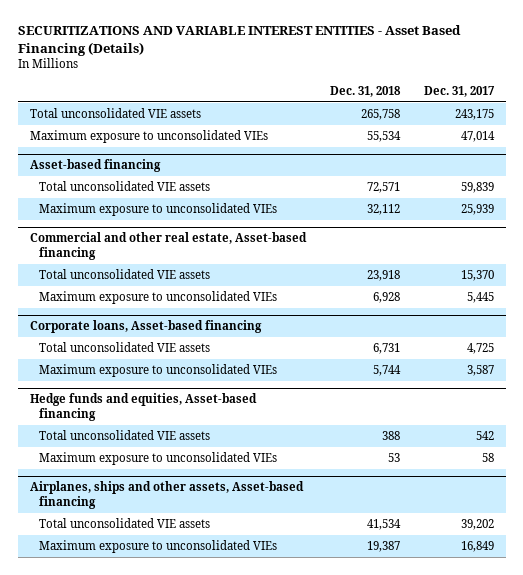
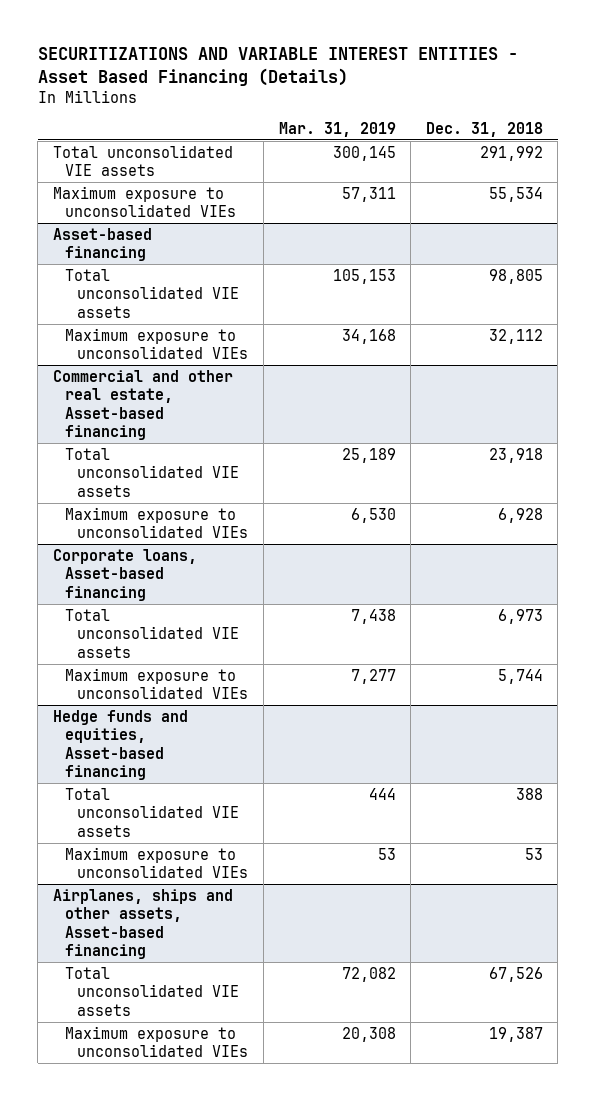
[423,85,495,97] Dec. 31, 2017 -> none
none -> [278,121,396,137] Mar. 31, 2019
[360,109,400,121] 265,758 -> [479,145,543,161] 291,992
[366,182,400,194] 72,571 -> [488,268,543,284] 98,805
[372,343,400,355] 6,731 -> [497,608,543,624] 6,973
[366,519,401,531] 41,534 -> [488,966,543,982] 67,526

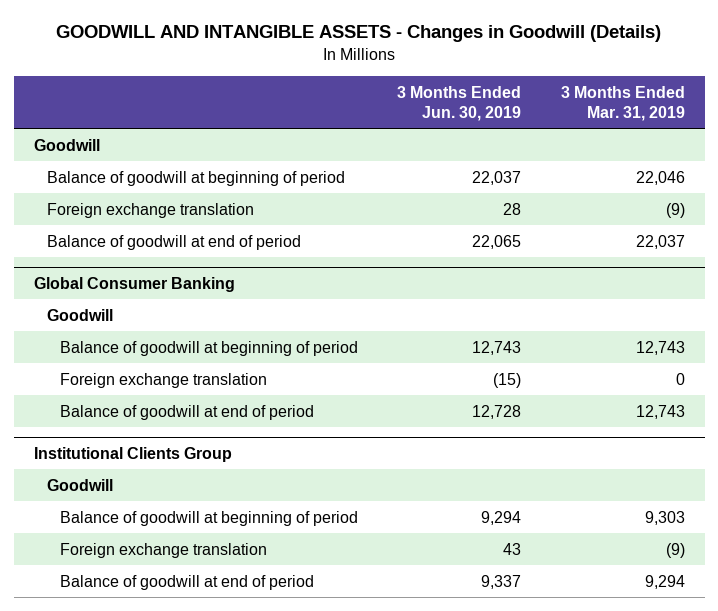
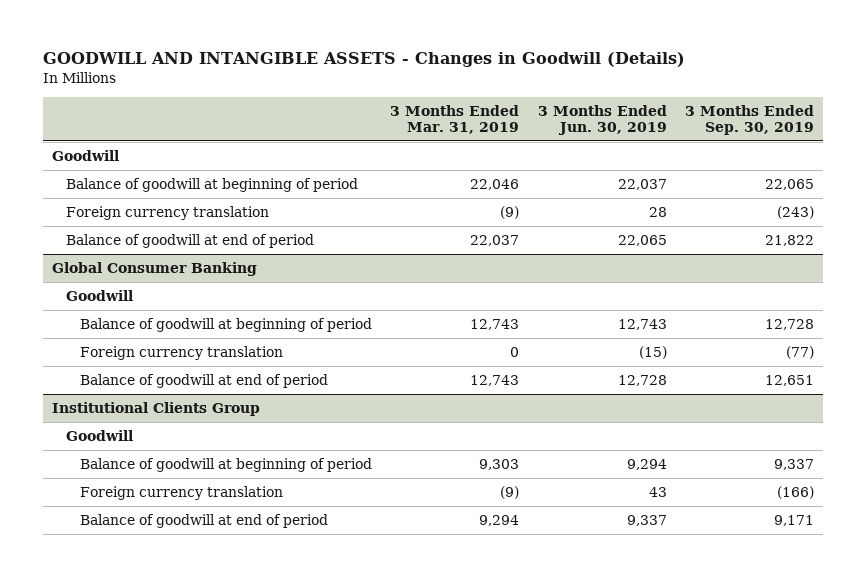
none -> [684,104,814,136] 3 Months Ended Sep. 30, 2019
[46,202,254,218] Foreign exchange translation -> [66,205,270,220] Foreign currency translation
[59,372,267,388] Foreign exchange translation -> [80,345,284,360] Foreign currency translation
[59,542,267,558] Foreign exchange translation -> [80,485,284,500] Foreign currency translation

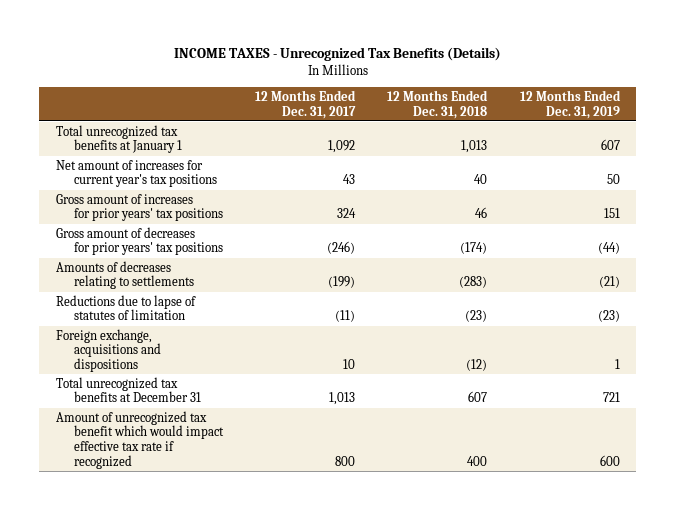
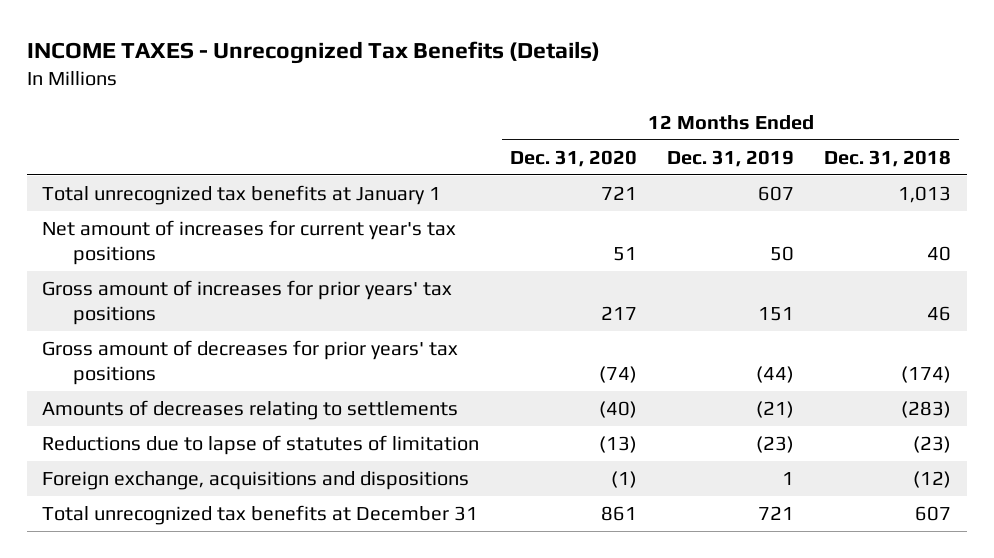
[255,90,357,119] 12 Months Ended Dec. 31, 2017 -> none
none -> [509,149,637,167] Dec. 31, 2020
[55,410,224,469] Amount of unrecognized tax benefit which would impact effective tax rate if recognized -> none

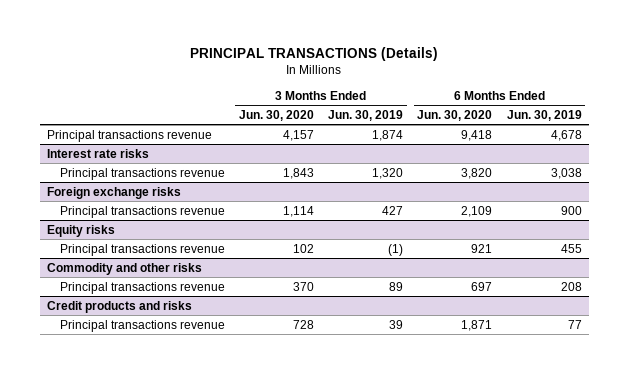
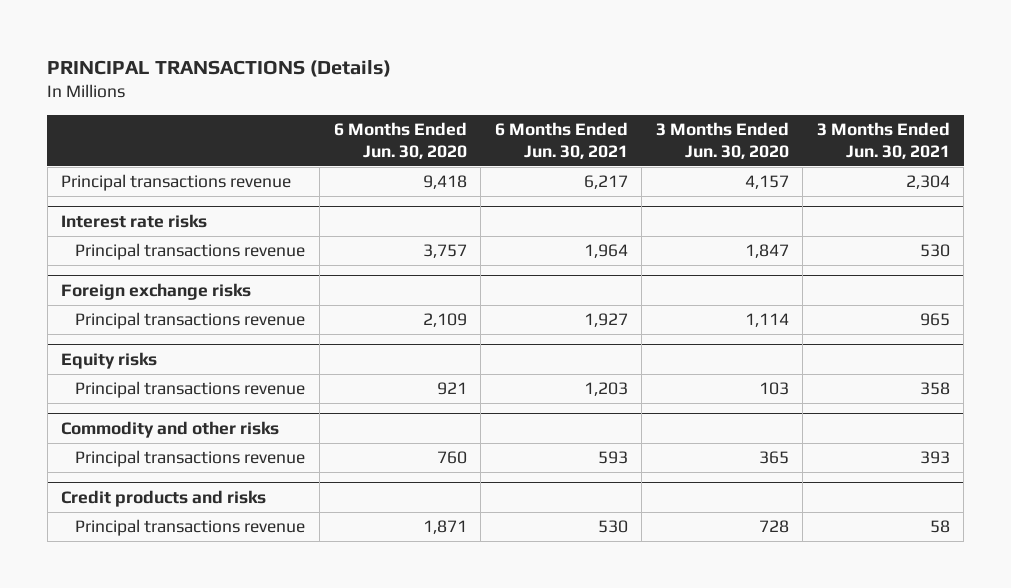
[328,109,404,121] Jun. 30, 2019 -> none
[506,109,582,121] Jun. 30, 2019 -> none
none -> [494,121,628,159] 6 Months Ended Jun. 30, 2021
none -> [816,121,950,159] 3 Months Ended Jun. 30, 2021
[282,167,314,179] 1,843 -> [744,244,789,259] 1,847
[461,167,493,179] 3,820 -> [422,244,467,259] 3,757
[292,243,314,253] 102 -> [758,382,789,396] 103
[292,281,314,291] 370 -> [758,451,789,465] 365
[471,281,493,291] 697 -> [436,451,467,465] 760

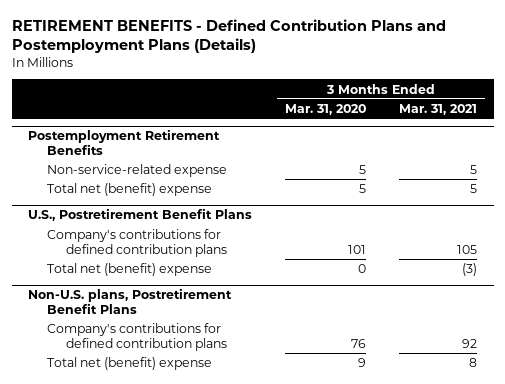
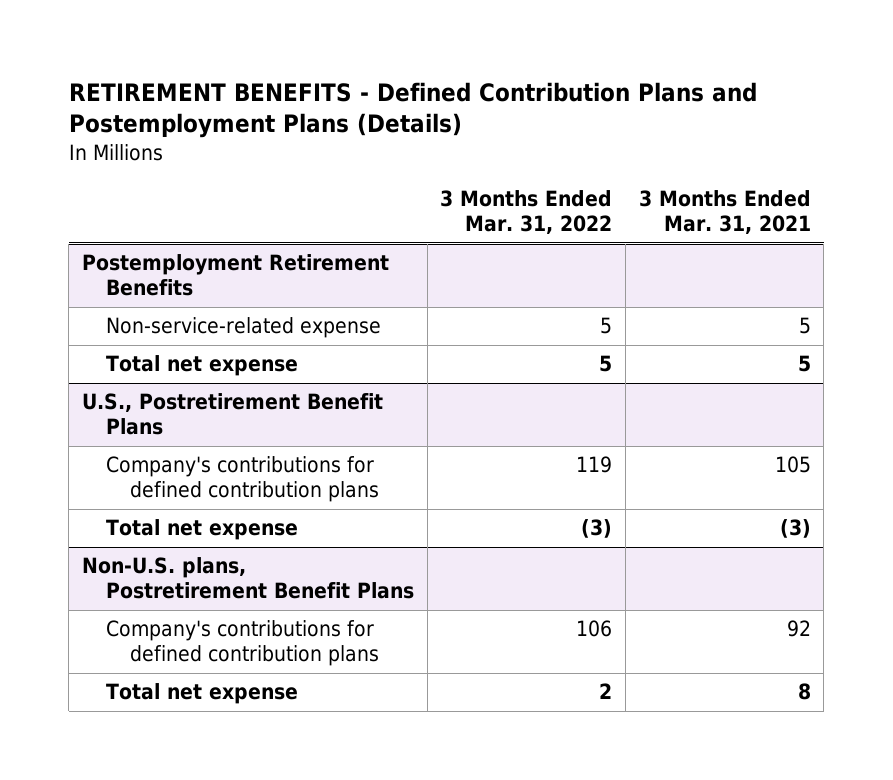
[285,103,367,115] Mar. 31, 2020 -> none
none -> [440,190,613,235] 3 Months Ended Mar. 31, 2022
[47,183,213,197] Total net (benefit) expense -> [106,355,299,377] Total net expense
[47,263,213,277] Total net (benefit) expense -> [106,519,299,541] Total net expense
[47,357,213,371] Total net (benefit) expense -> [106,683,299,705] Total net expense

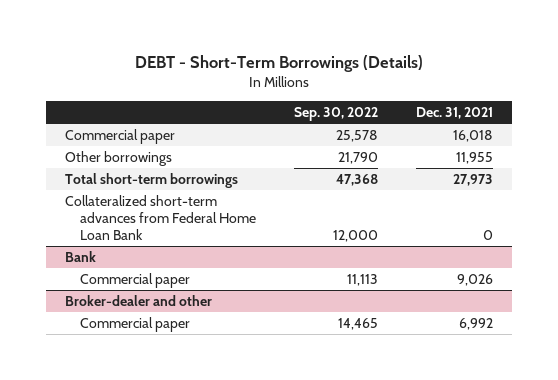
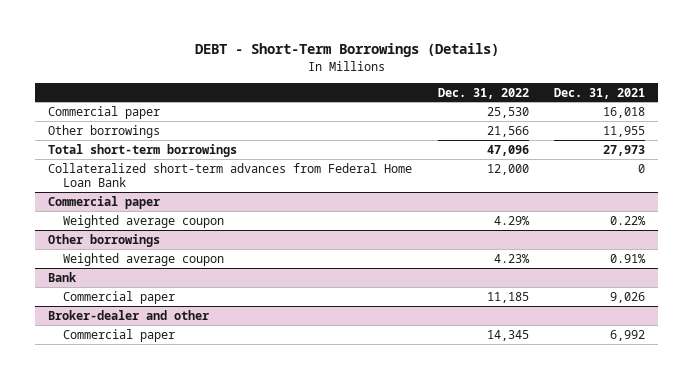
[293,107,378,122] Sep. 30, 2022 -> none
none -> [437,87,529,99] Dec. 31, 2022
none -> [48,195,161,209] Commercial paper
none -> [63,214,225,228] Weighted average coupon
none -> [48,233,161,247] Other borrowings
none -> [63,252,225,266] Weighted average coupon

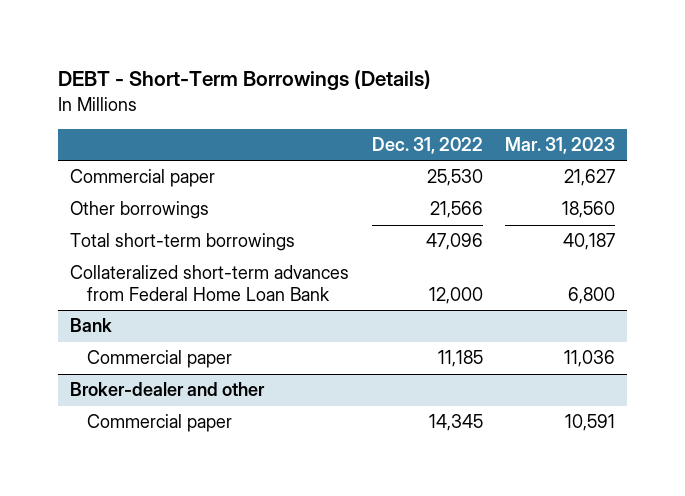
[554,87,646,99] Dec. 31, 2021 -> none
none -> [505,136,616,154] Mar. 31, 2023
[48,195,161,209] Commercial paper -> none
[63,214,225,228] Weighted average coupon -> none
[48,233,161,247] Other borrowings -> none
[63,252,225,266] Weighted average coupon -> none

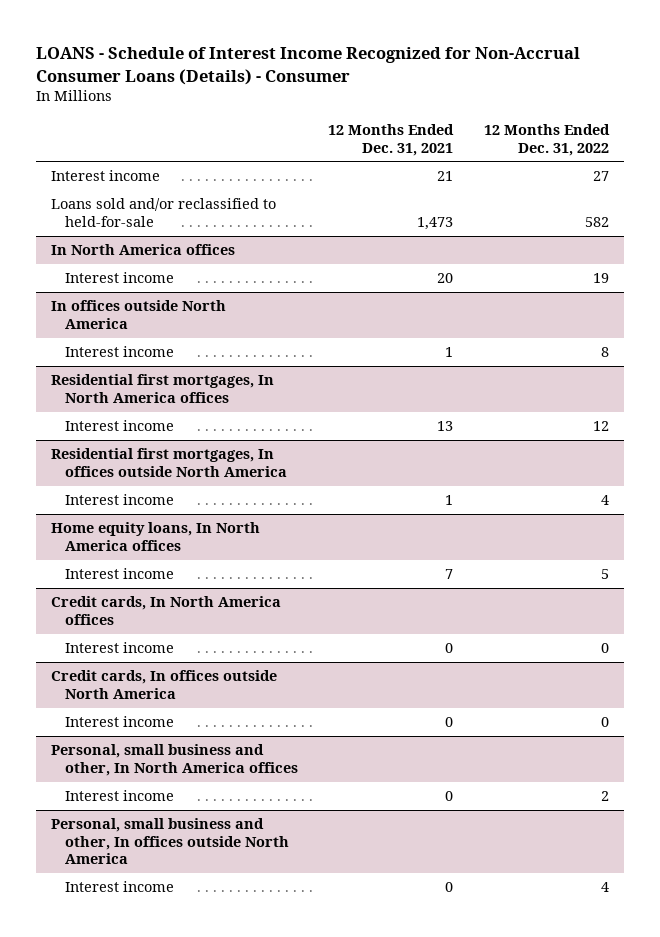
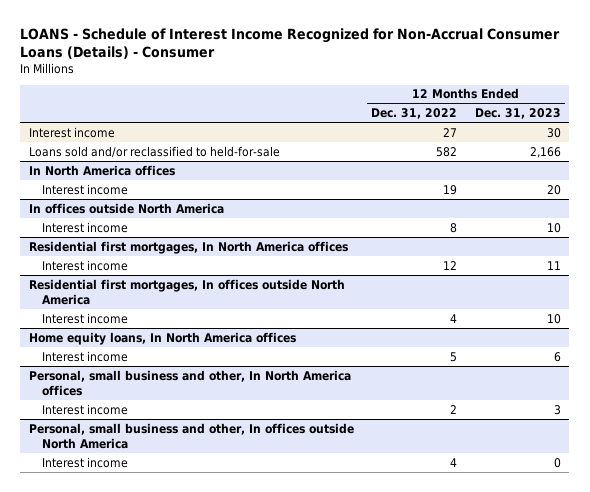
[328,123,455,156] 12 Months Ended Dec. 31, 2021 -> none
none -> [474,108,561,120] Dec. 31, 2023
[51,596,282,625] Credit cards, In North America offices -> none
[65,642,175,654] Interest income -> none
[51,670,278,699] Credit cards, In offices outside North America -> none
[65,716,175,728] Interest income -> none

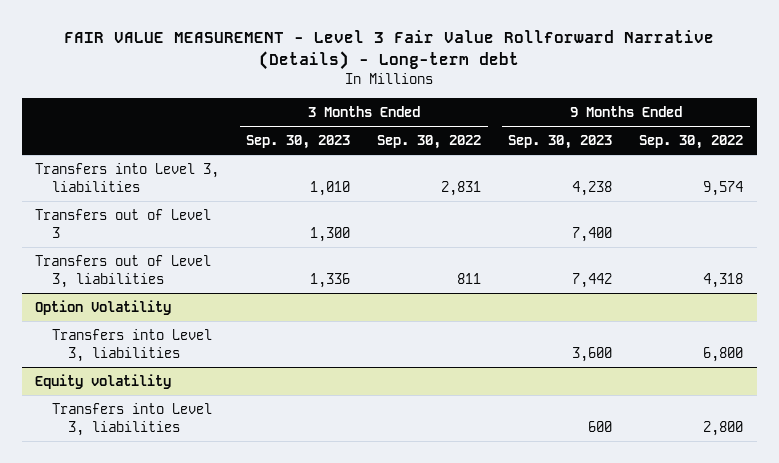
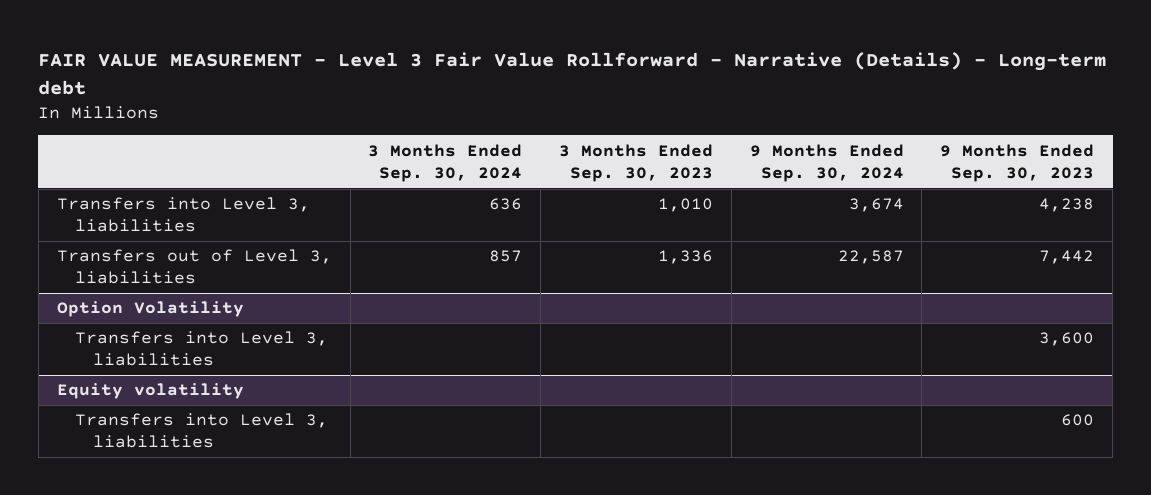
[64,30,715,71] FAIR VALUE MEASUREMENT - Level 3 Fair Value Rollforward Narrative (Details) - Long-term debt -> [38,52,1107,95] FAIR VALUE MEASUREMENT - Level 3 Fair Value Rollforward - Narrative (Details) - Long-term debt
[377,135,482,150] Sep. 30, 2022 -> none
[639,135,744,150] Sep. 30, 2022 -> none
none -> [368,143,523,182] 3 Months Ended Sep. 30, 2024
none -> [749,143,904,182] 9 Months Ended Sep. 30, 2024
[35,208,212,239] Transfers out of Level 3 -> none

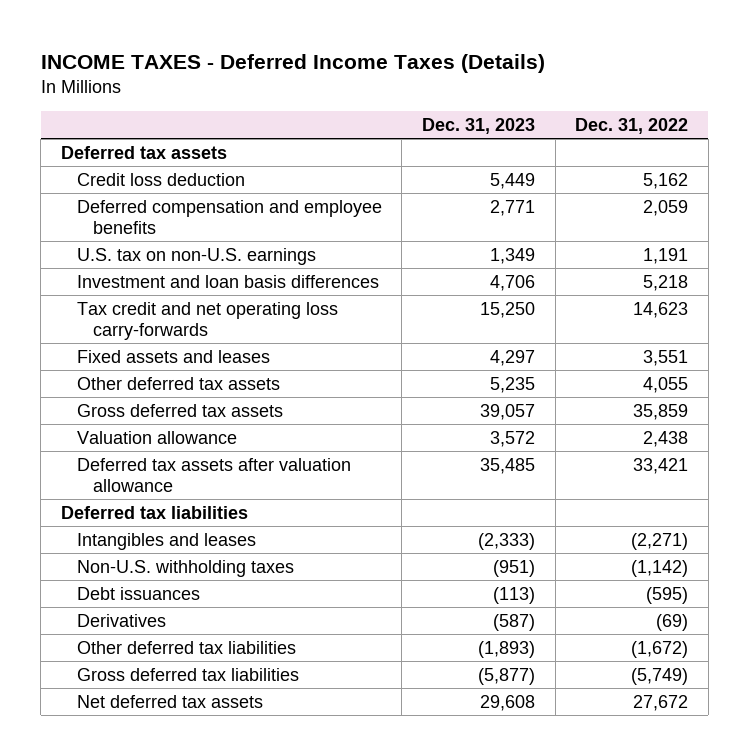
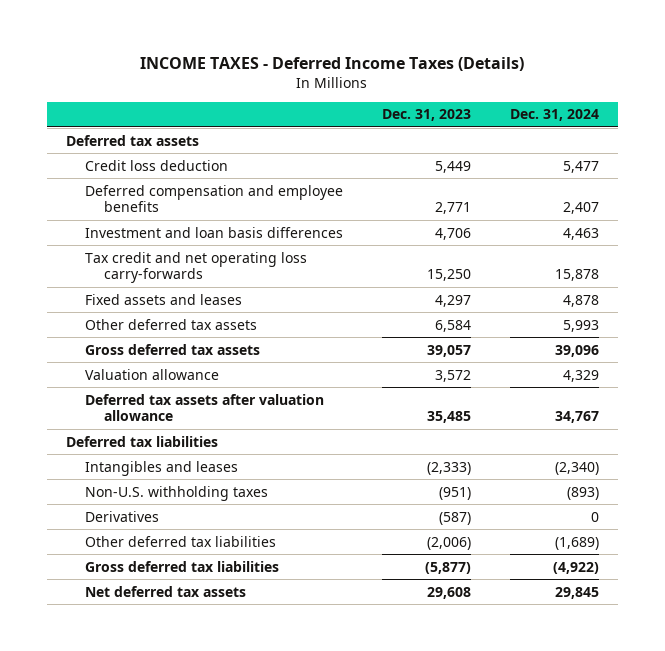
[575,118,689,135] Dec. 31, 2022 -> none
none -> [509,109,599,122] Dec. 31, 2024
[76,247,316,265] U.S. tax on non-U.S. earnings -> none
[489,376,535,393] 5,235 -> [434,319,471,332] 6,584
[76,586,200,600] Debt issuances -> none
[477,640,535,658] (1,893) -> [426,536,471,550] (2,006)

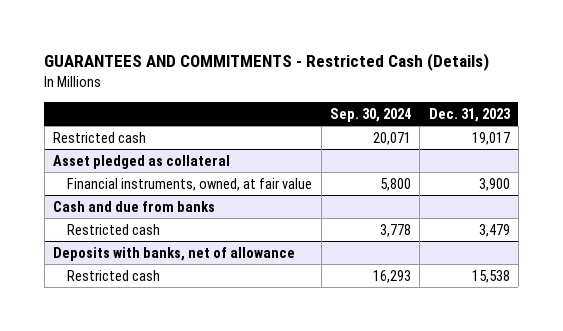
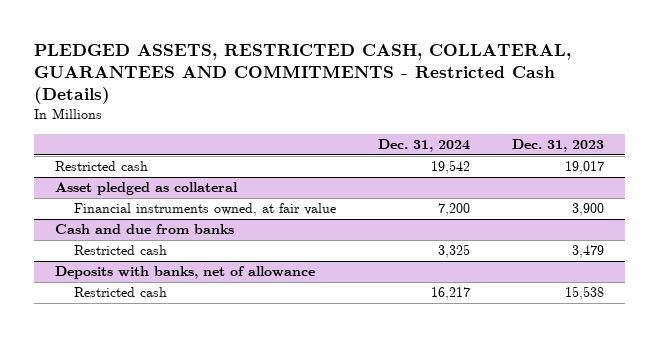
[44,53,490,72] GUARANTEES AND COMMITMENTS - Restricted Cash (Details) -> [34,44,572,105] PLEDGED ASSETS, RESTRICTED CASH, COLLATERAL, GUARANTEES AND COMMITMENTS - Restricted Cash (Details)
[329,107,411,122] Sep. 30, 2024 -> none
none -> [377,138,470,152] Dec. 31, 2024
[67,177,313,191] Financial instruments, owned, at fair value -> [73,203,336,217] Financial instruments owned, at fair value

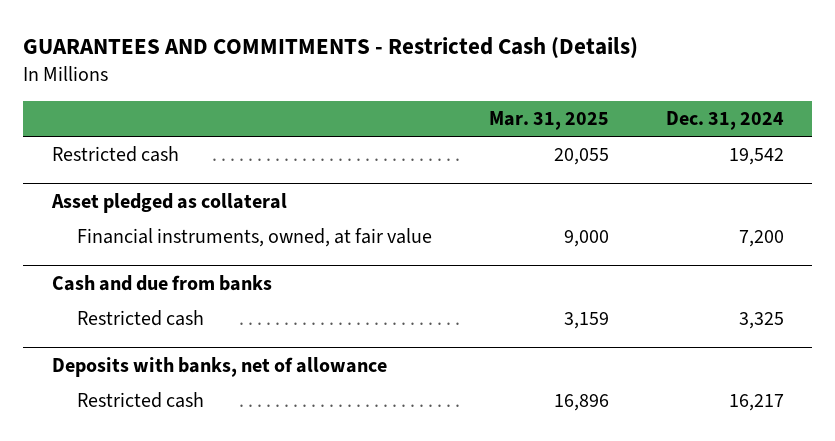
[34,44,572,105] PLEDGED ASSETS, RESTRICTED CASH, COLLATERAL, GUARANTEES AND COMMITMENTS - Restricted Cash (Details) -> [23,37,639,60] GUARANTEES AND COMMITMENTS - Restricted Cash (Details)
[511,138,604,152] Dec. 31, 2023 -> none
none -> [488,111,609,131] Mar. 31, 2025
[73,203,336,217] Financial instruments owned, at fair value -> [76,228,432,248] Financial instruments, owned, at fair value

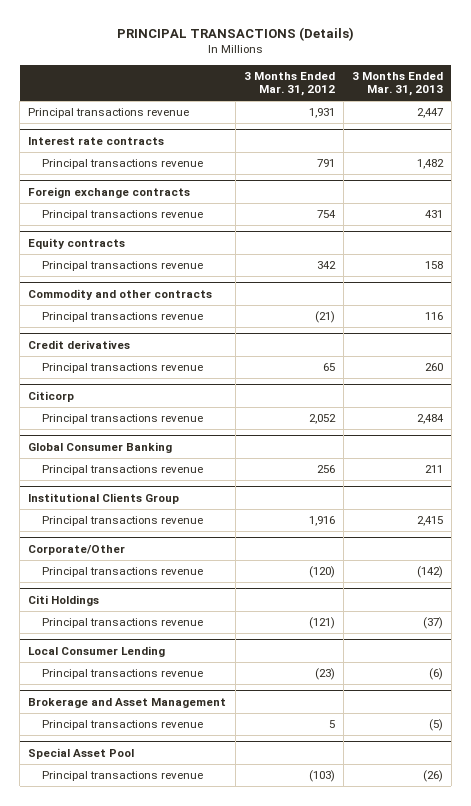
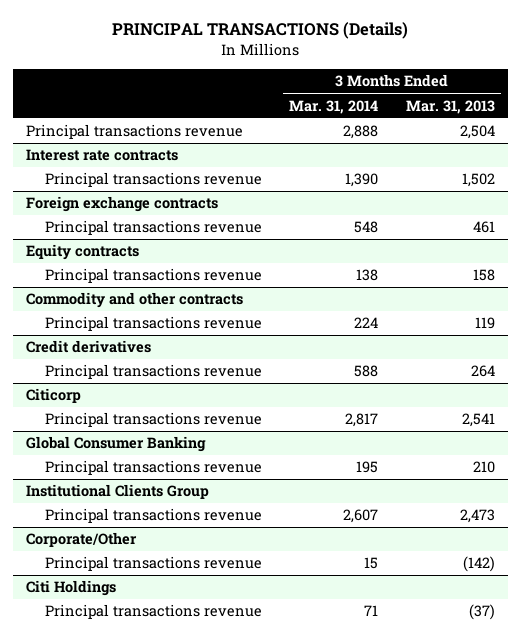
[243,71,335,97] 3 Months Ended Mar. 31, 2012 -> none
none -> [289,99,379,114] Mar. 31, 2014
[416,108,443,119] 2,447 -> [459,125,495,140] 2,504
[416,159,444,170] 1,482 -> [461,173,495,188] 1,502
[424,210,443,219] 431 -> [472,221,495,234] 461
[424,312,443,321] 116 -> [474,317,495,330] 119
[424,363,443,372] 260 -> [470,365,495,378] 264
[416,414,444,425] 2,484 -> [461,413,495,428] 2,541
[424,465,443,474] 211 -> [472,461,495,474] 210
[416,516,443,527] 2,415 -> [459,509,495,524] 2,473
[28,645,166,657] Local Consumer Lending -> none
[41,669,203,680] Principal transactions revenue -> none
[28,697,227,708] Brokerage and Asset Management -> none
[41,720,203,731] Principal transactions revenue -> none
[28,747,135,759] Special Asset Pool -> none
[41,771,203,782] Principal transactions revenue -> none

